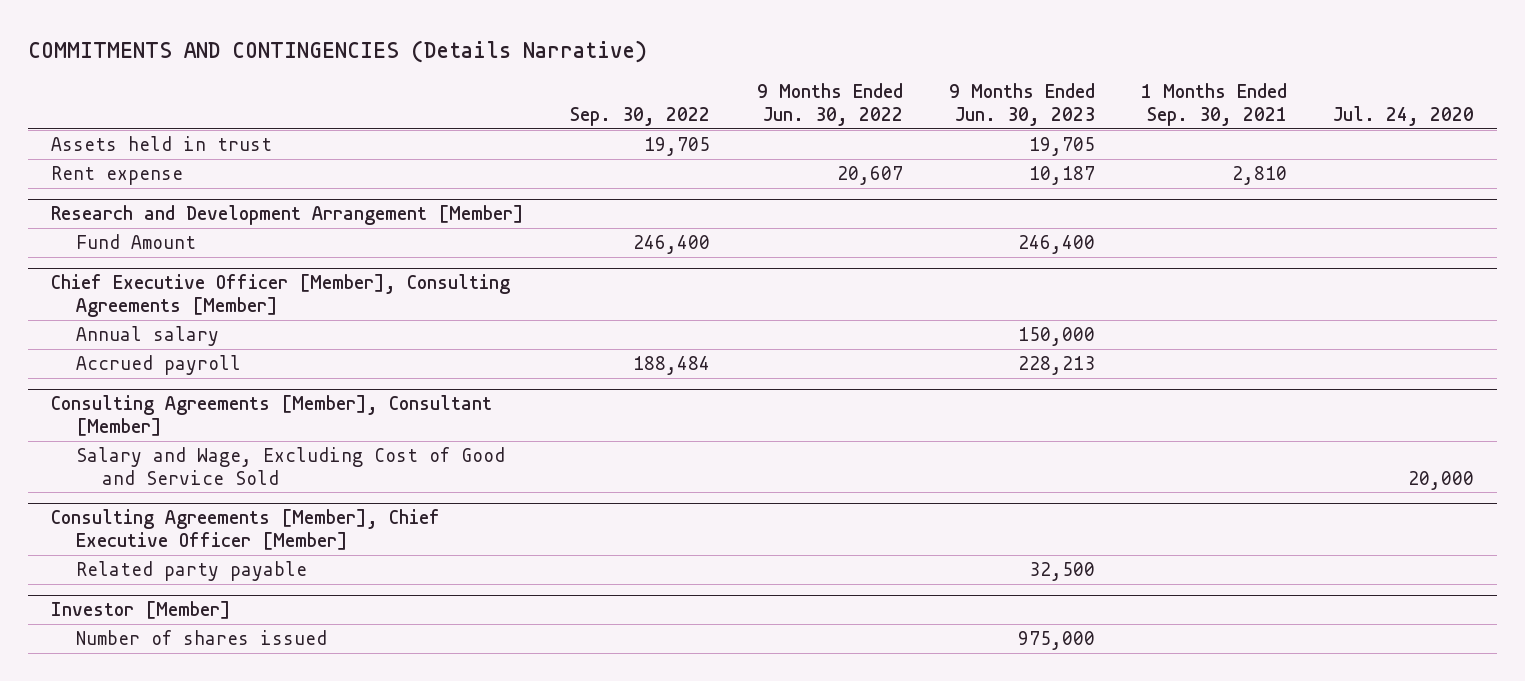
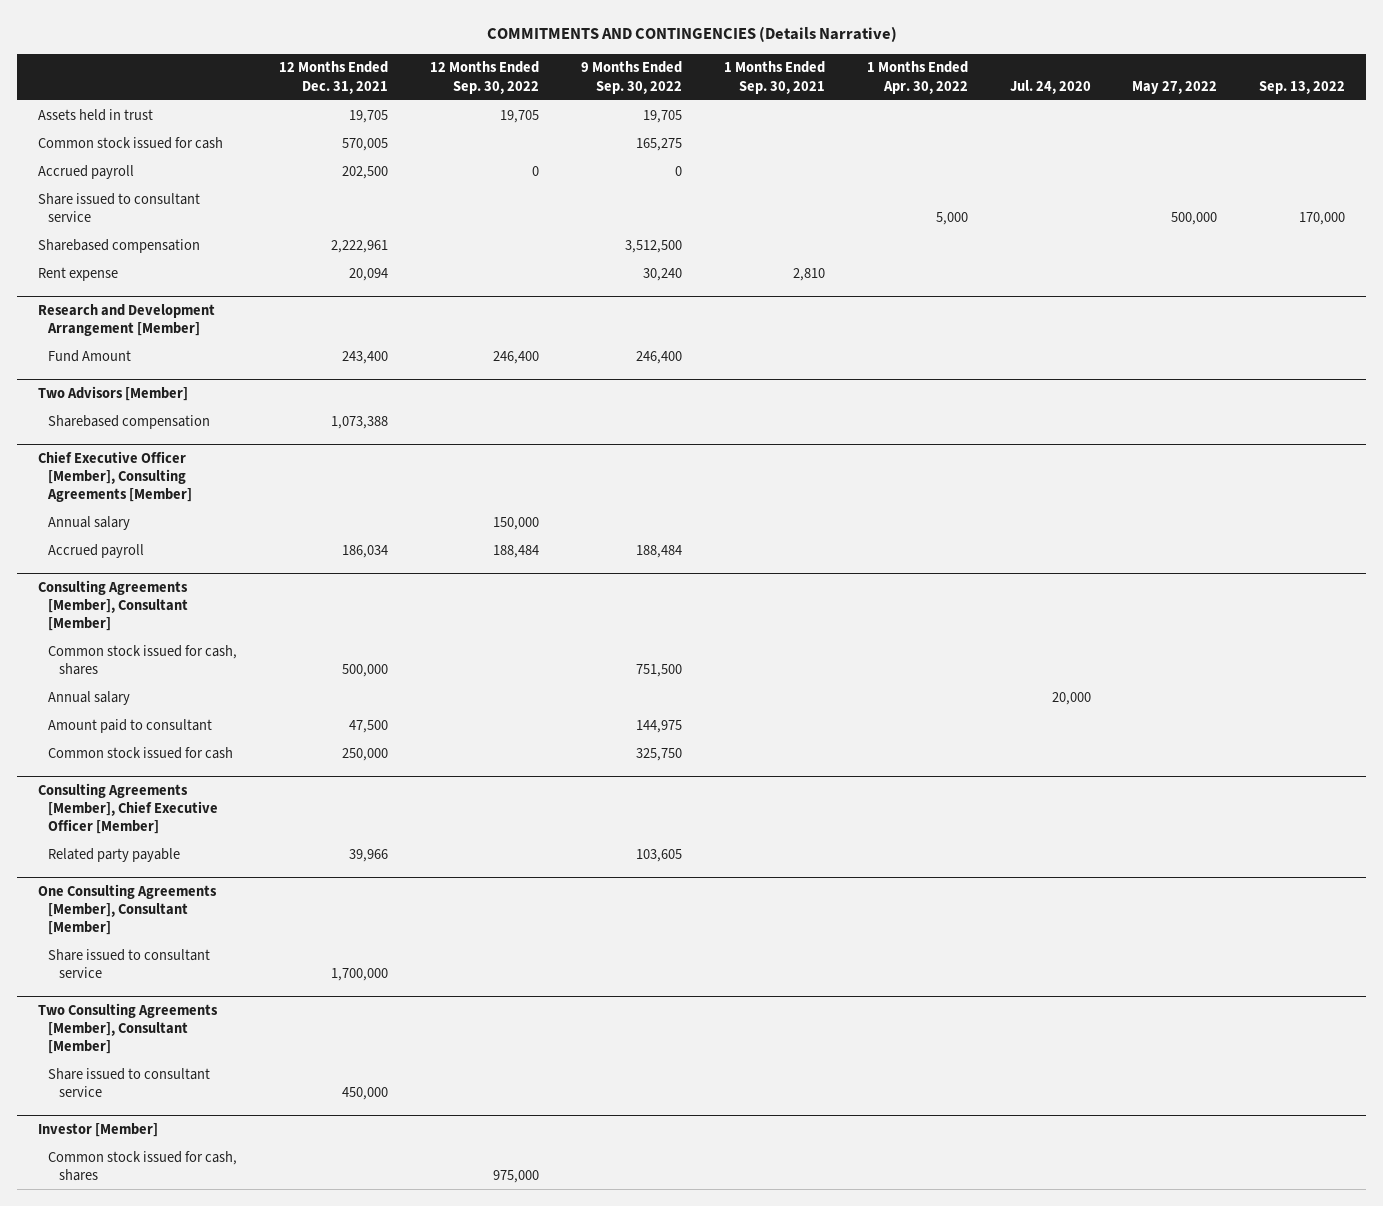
[570,106,711,126] Sep. 30, 2022 -> none
[756,83,903,126] 9 Months Ended Jun. 30, 2022 -> none
[948,83,1095,126] 9 Months Ended Jun. 30, 2023 -> none
none -> [279,61,389,94] 12 Months Ended Dec. 31, 2021
none -> [430,61,540,94] 12 Months Ended Sep. 30, 2022
none -> [581,61,683,94] 9 Months Ended Sep. 30, 2022
none -> [866,61,968,94] 1 Months Ended Apr. 30, 2022
none -> [1132,80,1218,94] May 27, 2022
none -> [1259,80,1346,94] Sep. 13, 2022
none -> [38,136,224,149] Common stock issued for cash
none -> [38,164,135,179] Accrued payroll
none -> [38,192,201,222] Share issued to consultant service
none -> [38,238,201,253] Sharebased compensation
none -> [38,385,189,401] Two Advisors [Member]
none -> [48,414,211,429] Sharebased compensation
none -> [48,644,238,675] Common stock issued for cash, shares
[76,446,506,485] Salary and Wage, Excluding Cost of Good and Service Sold -> [48,690,131,705] Annual salary
none -> [48,718,213,733] Amount paid to consultant
none -> [48,746,234,759] Common stock issued for cash
none -> [38,883,218,936] One Consulting Agreements [Member], Consultant [Member]
none -> [48,948,211,978] Share issued to consultant service
none -> [38,1002,219,1055] Two Consulting Agreements [Member], Consultant [Member]
none -> [48,1067,211,1097] Share issued to consultant service
[76,629,328,645] Number of shares issued -> [48,1150,238,1181] Common stock issued for cash, shares

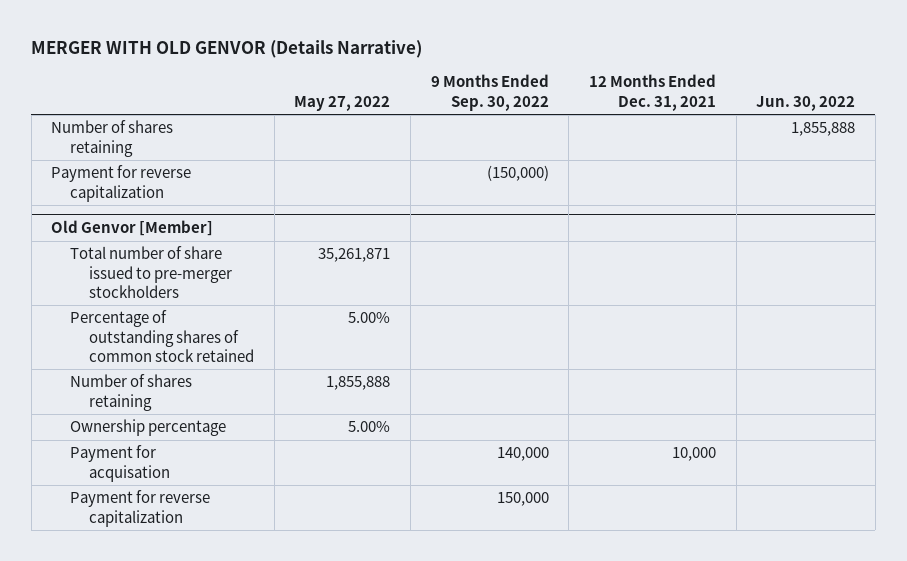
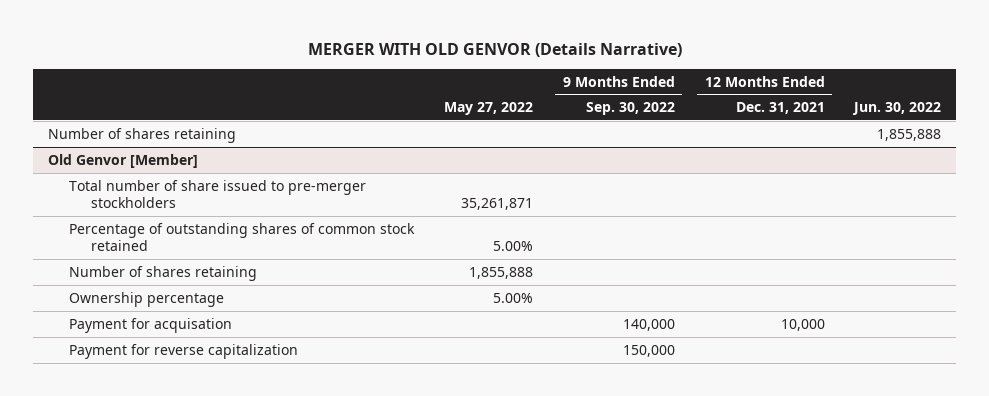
[51,165,192,202] Payment for reverse capitalization -> none

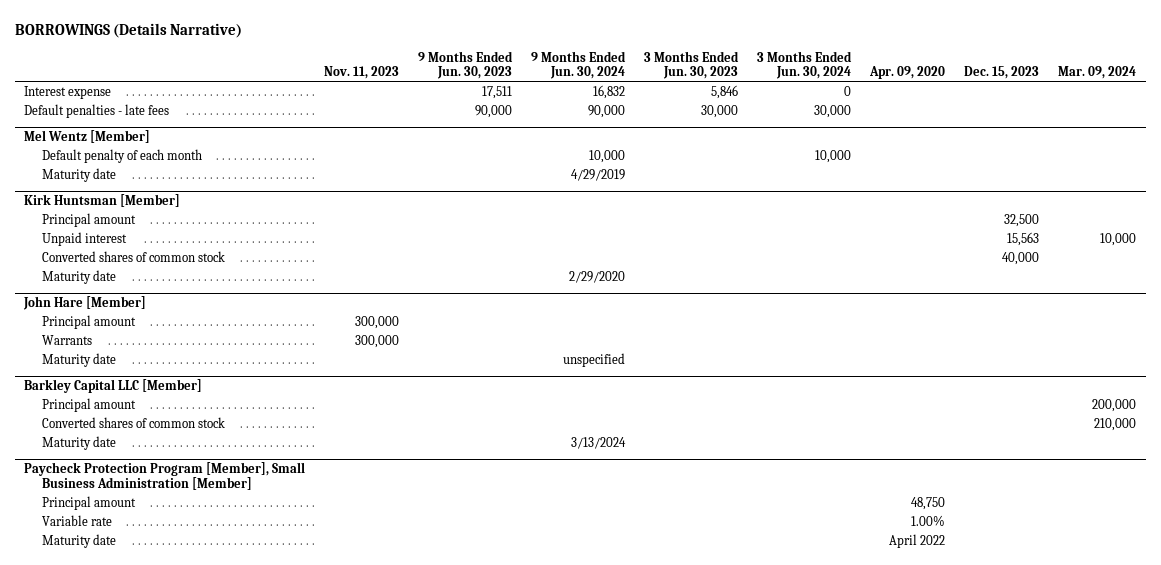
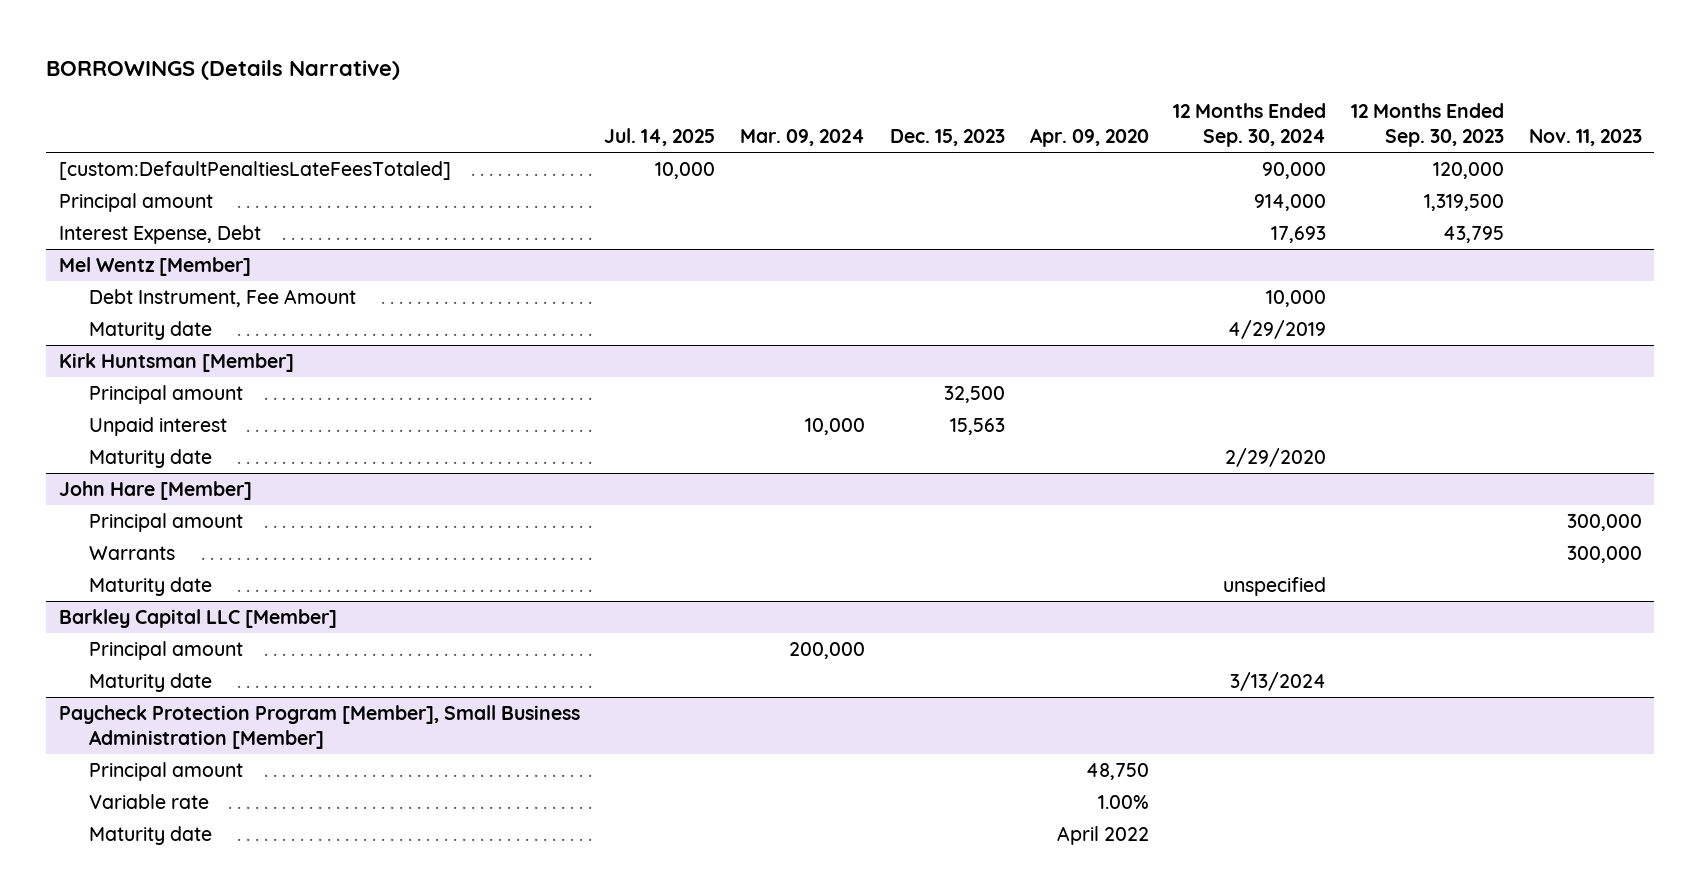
[418,50,514,80] 9 Months Ended Jun. 30, 2023 -> none
[531,50,627,80] 9 Months Ended Jun. 30, 2024 -> none
[644,50,740,80] 3 Months Ended Jun. 30, 2023 -> none
[757,50,853,80] 3 Months Ended Jun. 30, 2024 -> none
none -> [604,128,716,147] Jul. 14, 2025
none -> [1173,103,1327,148] 12 Months Ended Sep. 30, 2024
none -> [1351,103,1505,148] 12 Months Ended Sep. 30, 2023
[24,103,170,118] Default penalties - late fees -> none
none -> [58,160,451,180] [custom:DefaultPenaltiesLateFeesTotaled]
none -> [58,192,213,212] Principal amount
[24,85,112,99] Interest expense -> [58,224,261,244] Interest Expense, Debt
[41,148,202,163] Default penalty of each month -> [88,288,356,307] Debt Instrument, Fee Amount
[41,250,225,262] Converted shares of common stock -> none
[41,416,225,428] Converted shares of common stock -> none

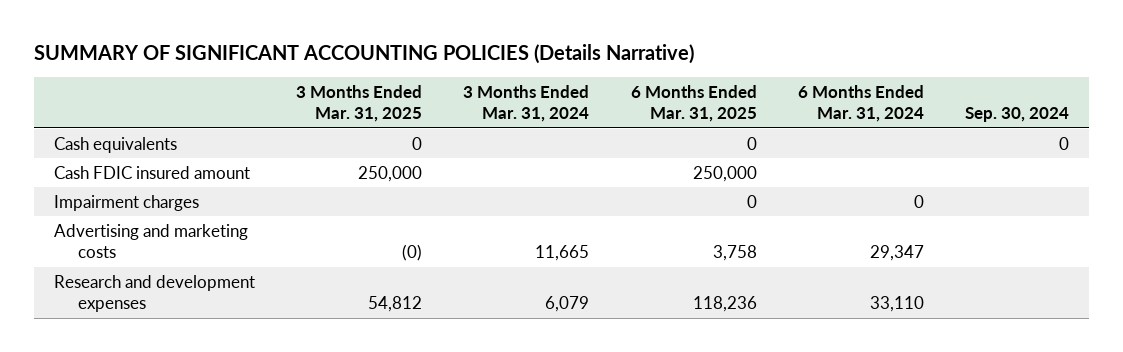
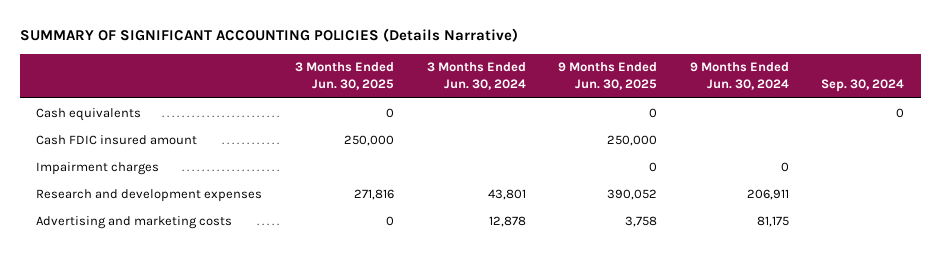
[296,84,423,123] 3 Months Ended Mar. 31, 2025 -> none
[463,84,590,123] 3 Months Ended Mar. 31, 2024 -> none
[630,84,757,123] 6 Months Ended Mar. 31, 2025 -> none
[797,84,924,123] 6 Months Ended Mar. 31, 2024 -> none
none -> [295,62,395,91] 3 Months Ended Jun. 30, 2025
none -> [426,62,526,91] 3 Months Ended Jun. 30, 2024
none -> [558,62,658,91] 9 Months Ended Jun. 30, 2025
none -> [689,62,789,91] 9 Months Ended Jun. 30, 2024
[54,223,249,259] Advertising and marketing costs -> [36,215,233,229] Advertising and marketing costs

